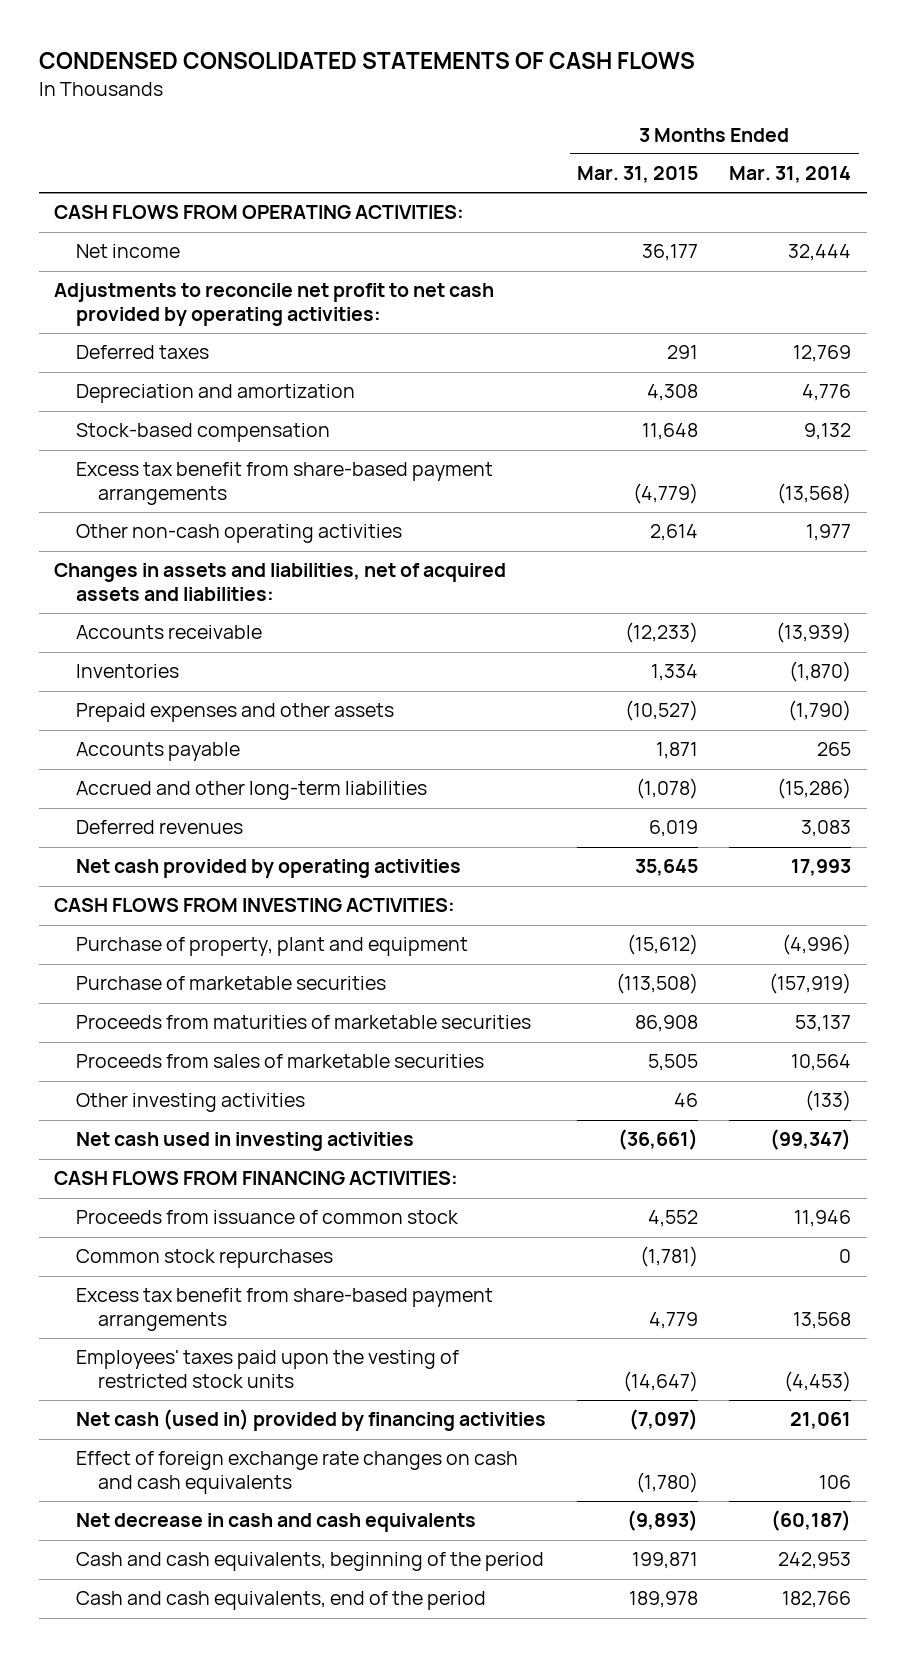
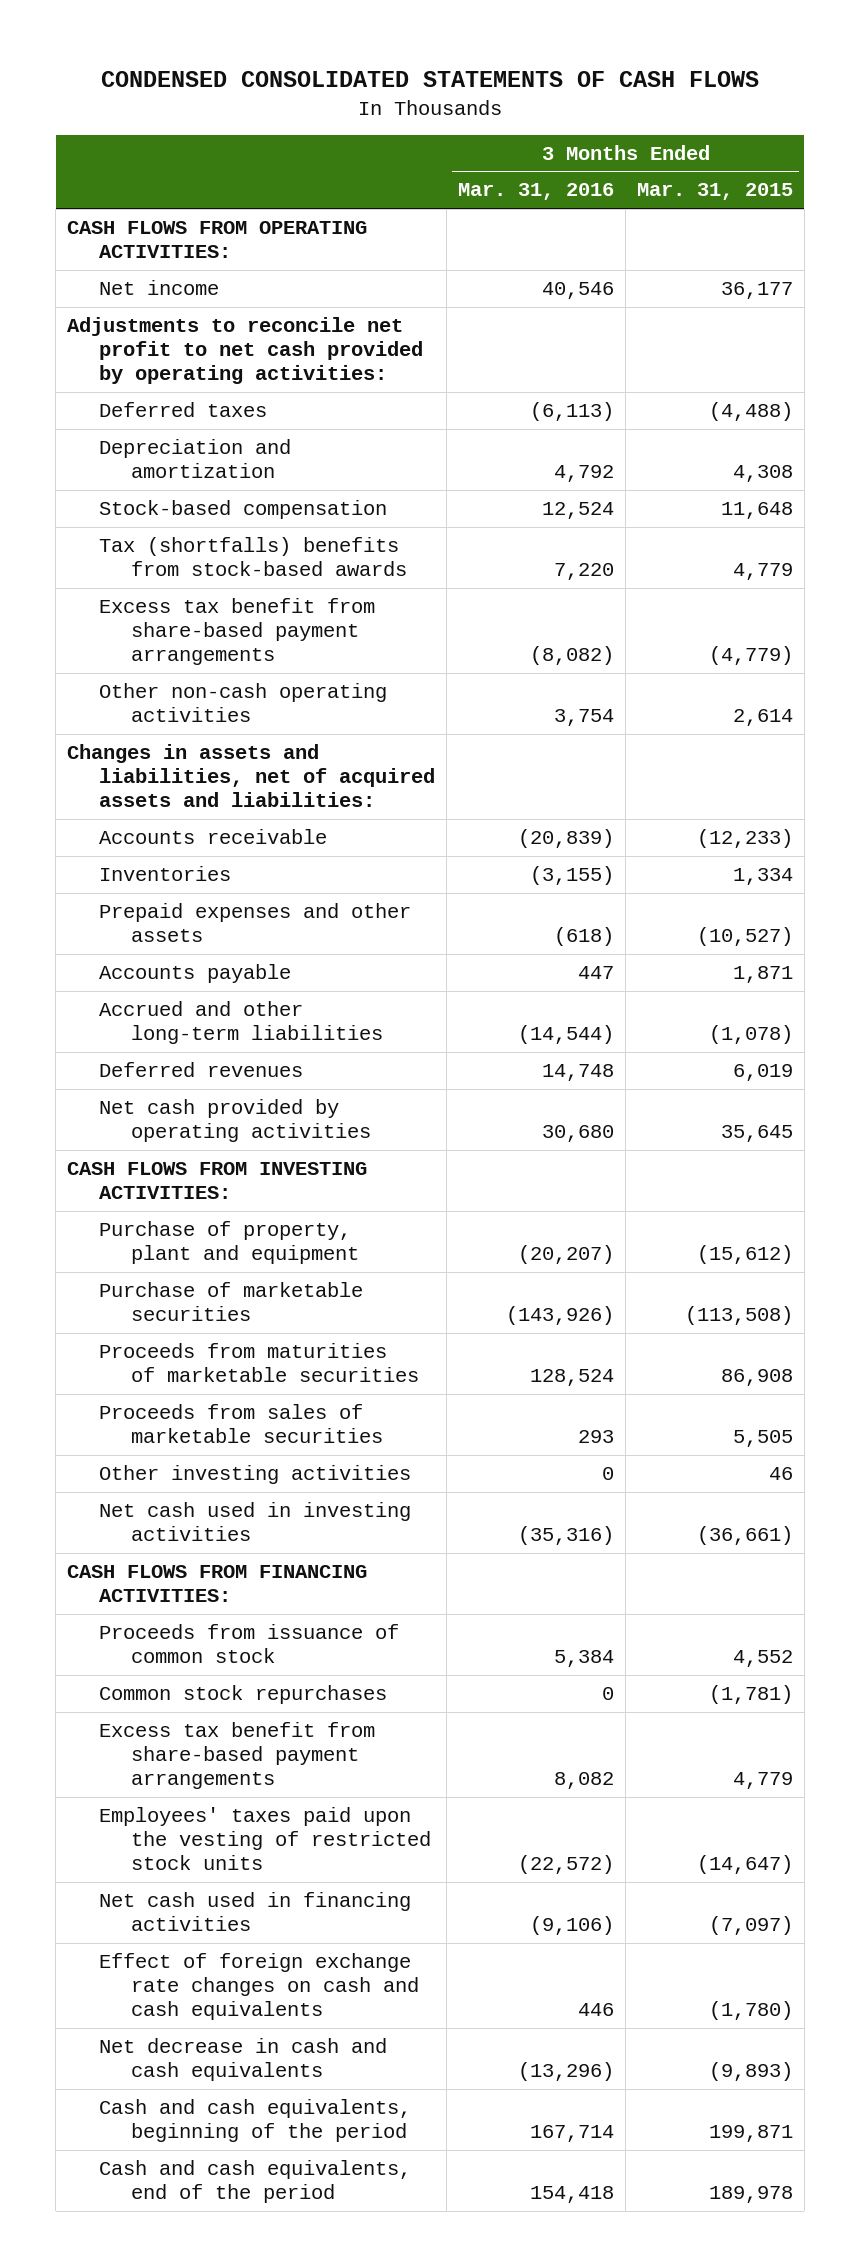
[729,166,852,184] Mar. 31, 2014 -> none
none -> [458,183,615,201] Mar. 31, 2016
[667,345,699,360] 291 -> [708,402,793,422] (4,488)
none -> [99,537,408,576] Tax (shortfalls) benefits from stock-based awards
[76,1409,547,1432] Net cash (used in) provided by financing activities -> [99,1892,412,1931] Net cash used in financing activities

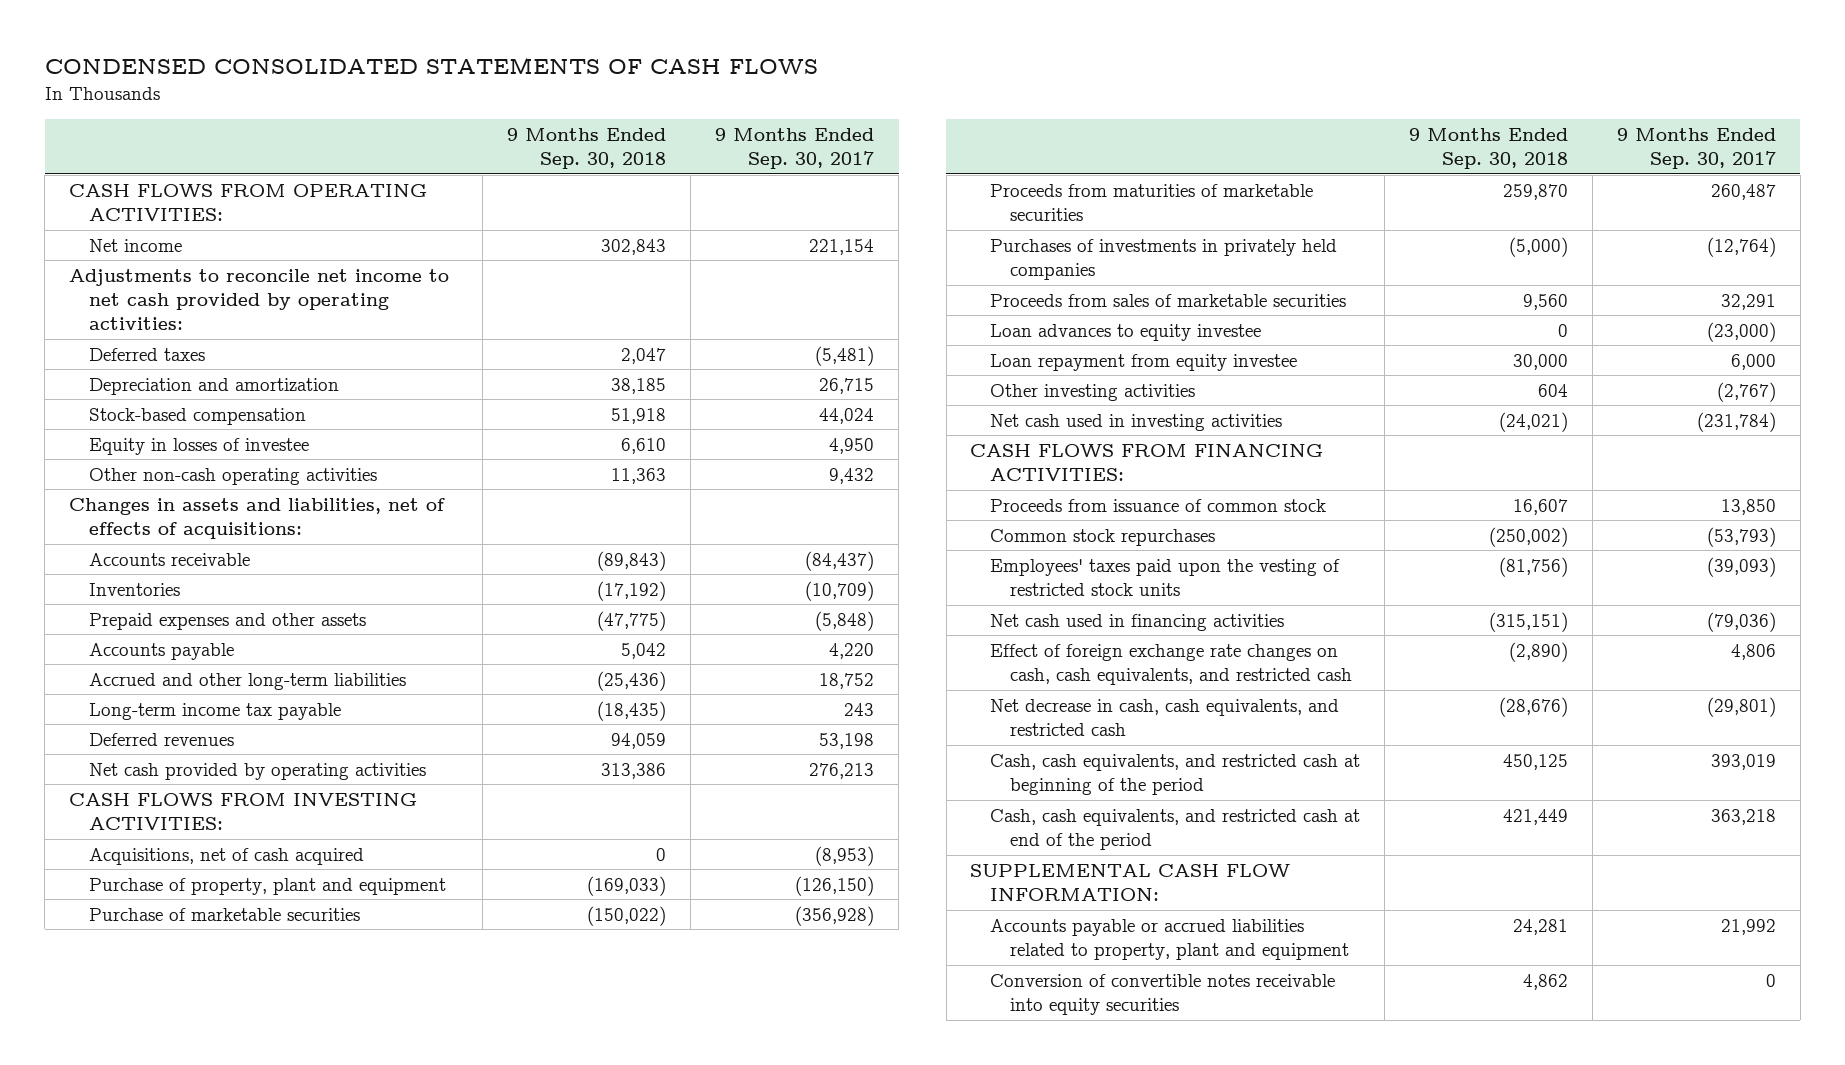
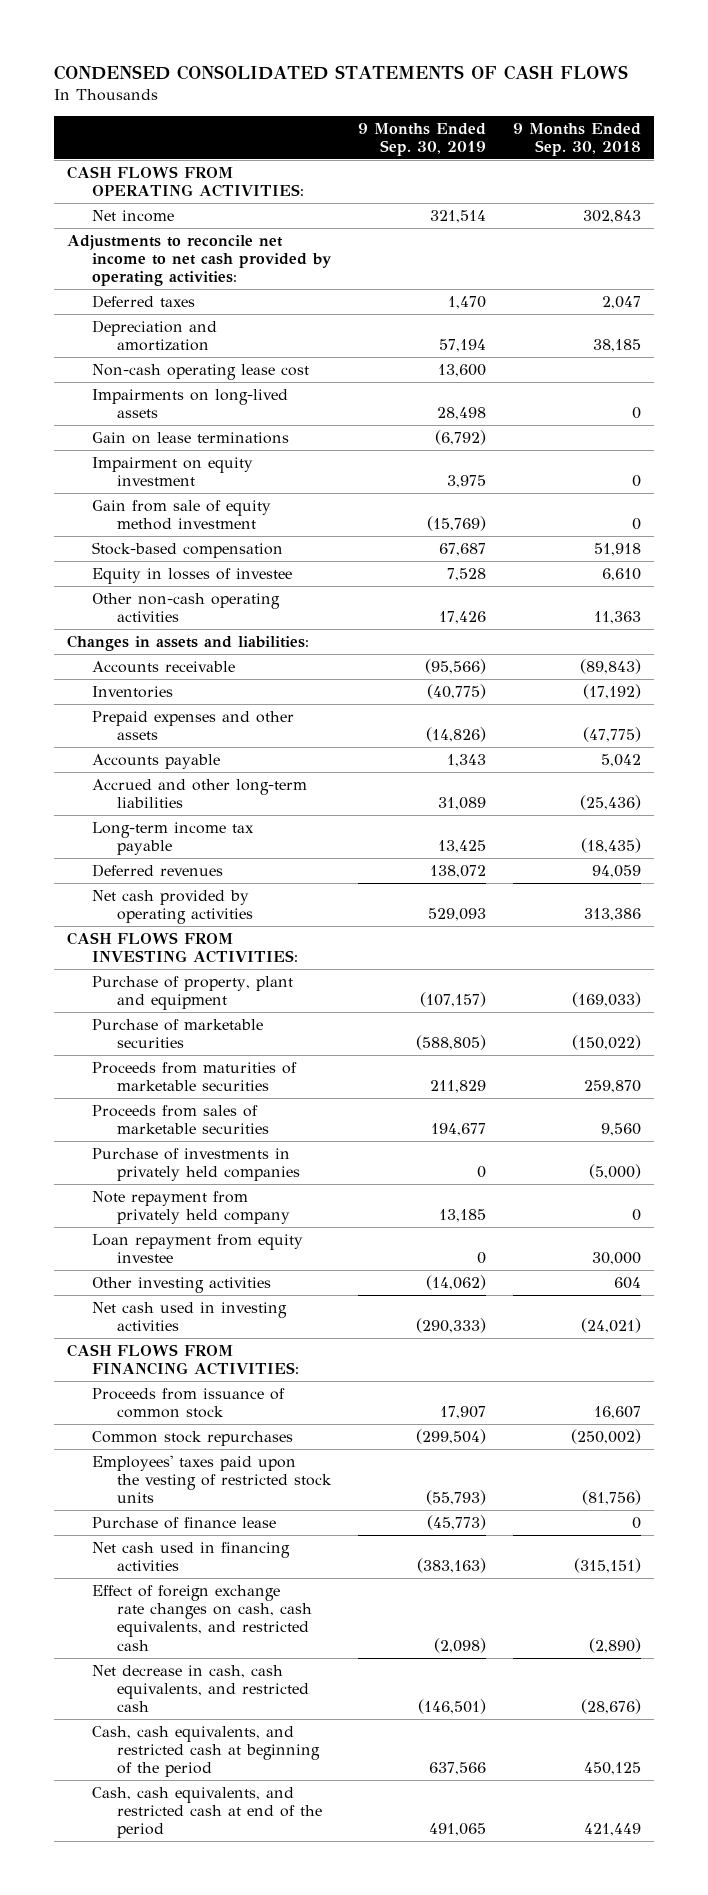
[715,127,875,169] 9 Months Ended Sep. 30, 2017 -> none
none -> [357,122,486,157] 9 Months Ended Sep. 30, 2019
none -> [92,363,310,380] Non-cash operating lease cost
none -> [92,388,289,419] Impairments on long-lived assets
none -> [92,431,290,444] Gain on lease terminations
none -> [92,456,254,487] Impairment on equity investment
none -> [92,499,272,531] Gain from sale of equity method investment
[68,497,445,540] Changes in assets and liabilities, net of effects of acquisitions: -> [67,634,310,651] Changes in assets and liabilities:
[88,847,364,865] Acquisitions, net of cash acquired -> none
[990,238,1338,281] Purchases of investments in privately held companies -> none
[990,323,1262,341] Loan advances to equity investee -> none
none -> [92,1147,300,1182] Purchase of investments in privately held companies
none -> [92,1190,290,1225] Note repayment from privately held company
none -> [92,1516,277,1529] Purchase of finance lease
[970,863,1291,902] SUPPLEMENTAL CASH FLOW INFORMATION: -> none
[990,918,1349,961] Accounts payable or accrued liabilities related to property, plant and equipment -> none
[990,973,1336,1016] Conversion of convertible notes receivable into equity securities -> none

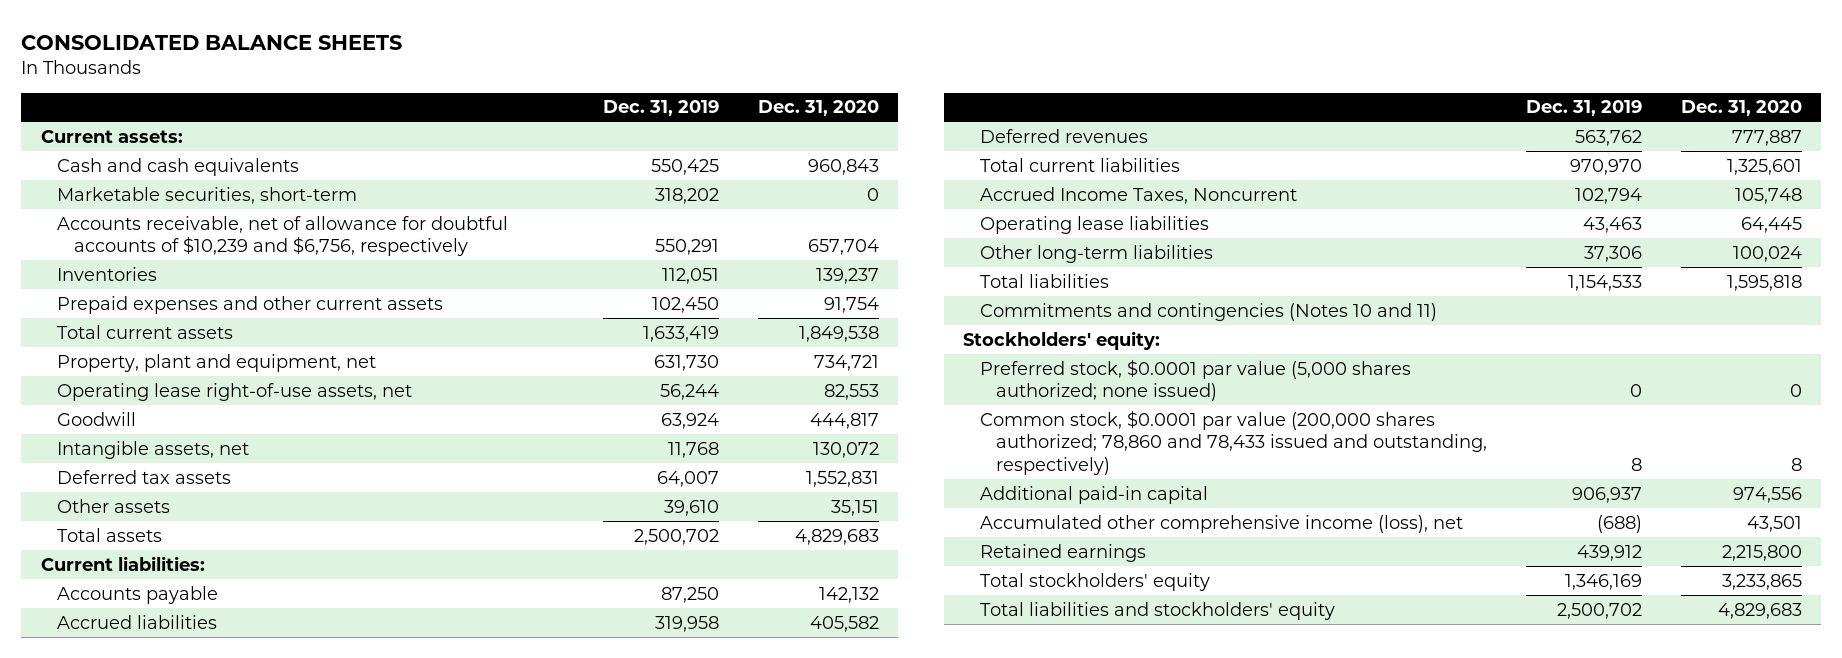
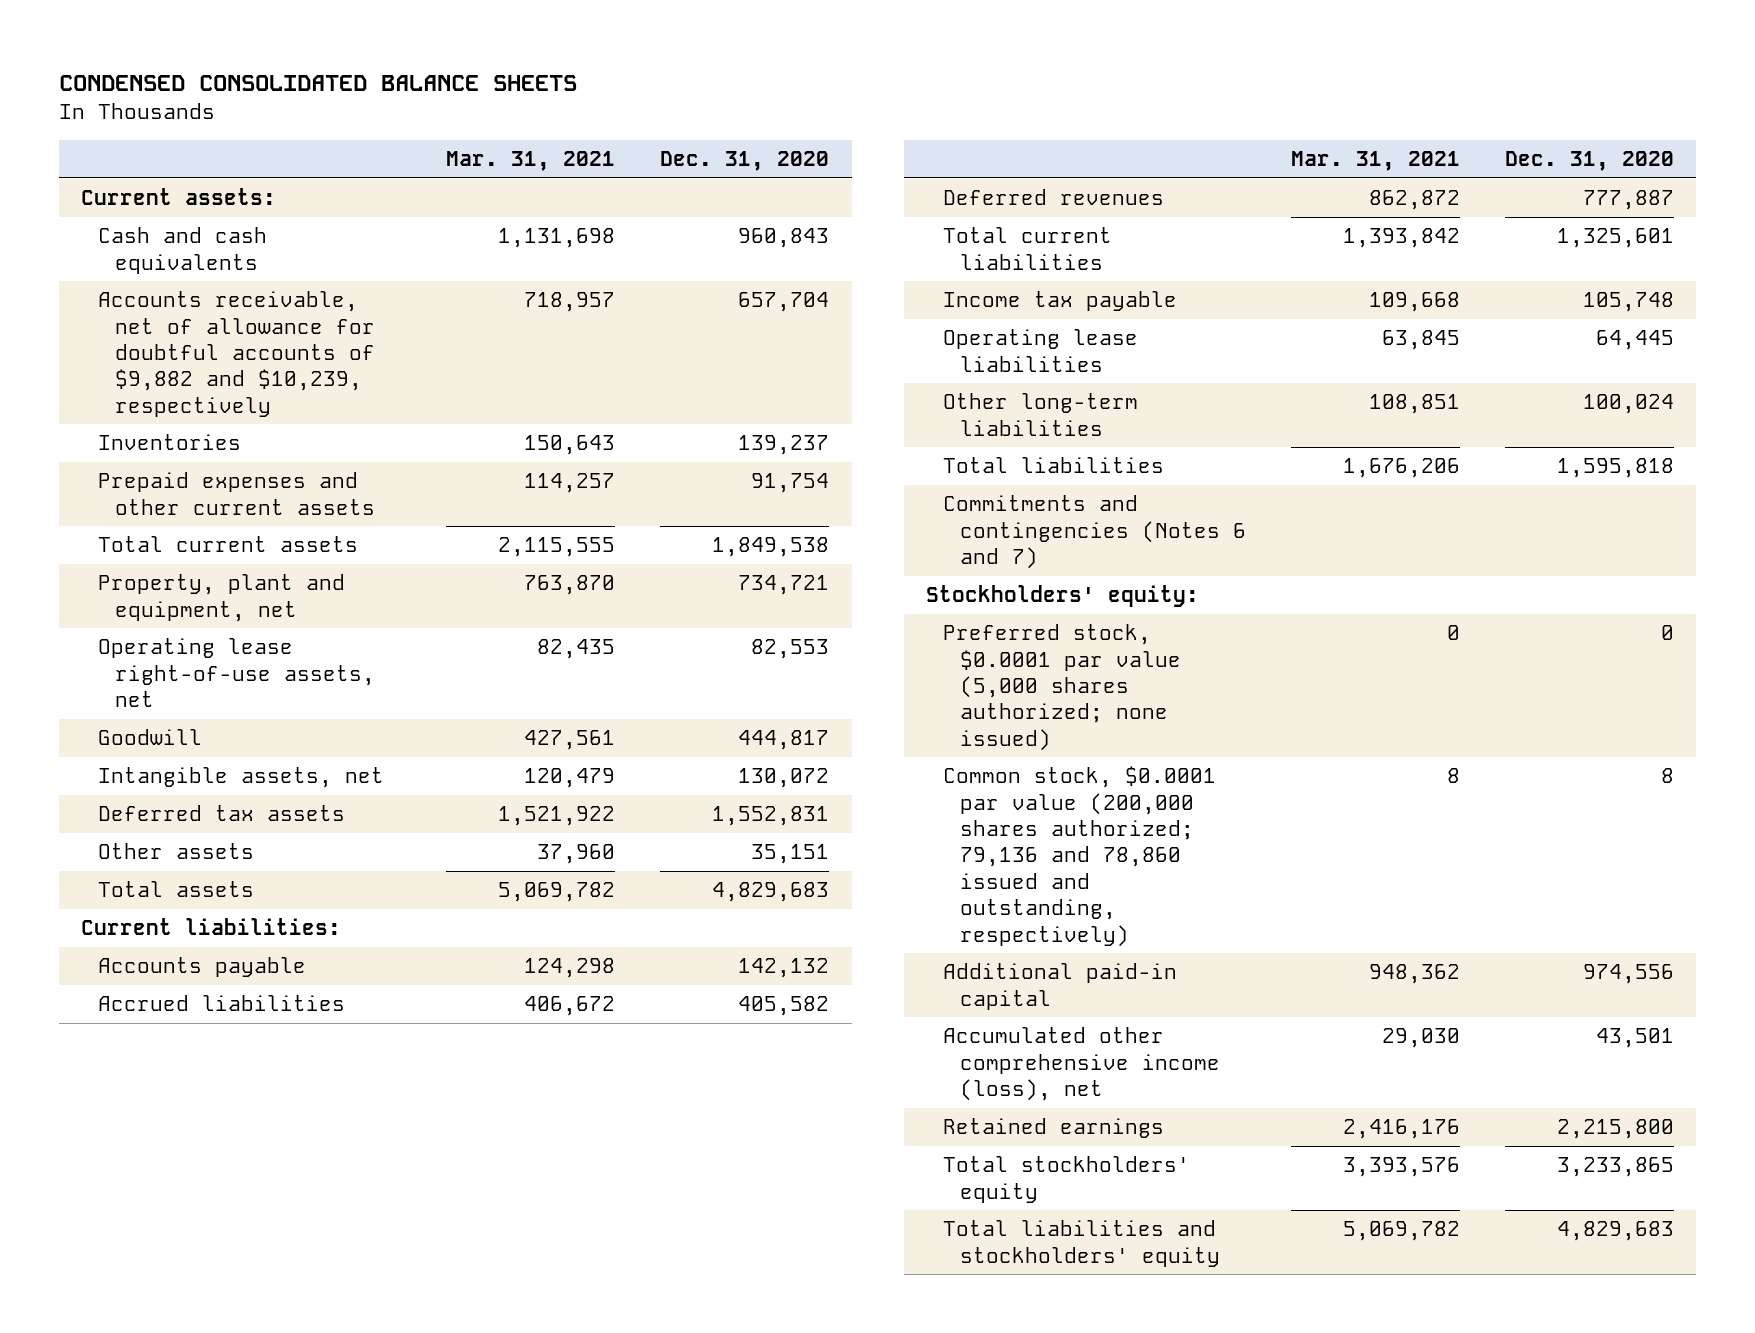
[21,34,403,50] CONSOLIDATED BALANCE SHEETS -> [58,75,577,92] CONDENSED CONSOLIDATED BALANCE SHEETS
[603,100,720,117] Dec. 31, 2019 -> none
none -> [446,151,616,172] Mar. 31, 2021
[57,186,358,204] Marketable securities, short-term -> none
[57,215,509,257] Accounts receivable, net of allowance for doubtful accounts of $10,239 and $6,756, respectively -> [98,291,376,417] Accounts receivable, net of allowance for doubtful accounts of $9,882 and $10,239, respectively
[979,186,1297,204] Accrued Income Taxes, Noncurrent -> [943,291,1178,312] Income tax payable
[979,302,1437,321] Commitments and contingencies (Notes 10 and 11) -> [943,495,1247,570] Commitments and contingencies (Notes 6 and 7)
[979,409,1488,475] Common stock, $0.0001 par value (200,000 shares authorized; 78,860 and 78,433 issued and outstanding, respectively) -> [943,766,1217,947] Common stock, $0.0001 par value (200,000 shares authorized; 79,136 and 78,860 issued and outstanding, respectively)

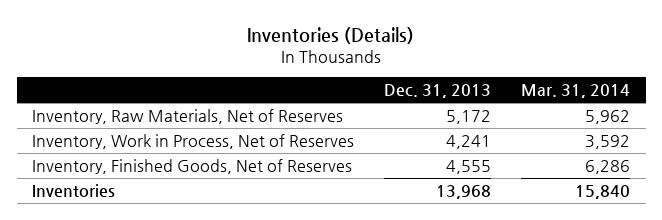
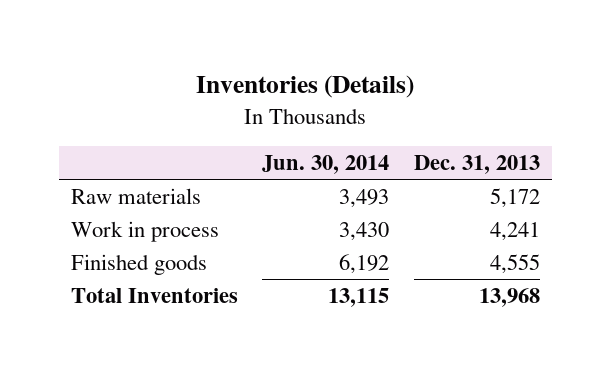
[521,84,631,99] Mar. 31, 2014 -> none
none -> [262,155,390,175] Jun. 30, 2014
[31,108,343,124] Inventory, Raw Materials, Net of Reserves -> [70,188,201,205] Raw materials
[31,133,354,149] Inventory, Work in Process, Net of Reserves -> [70,221,219,243] Work in process
[31,158,352,174] Inventory, Finished Goods, Net of Reserves -> [70,254,207,276] Finished goods
[31,183,115,197] Inventories -> [70,288,238,304] Total Inventories

